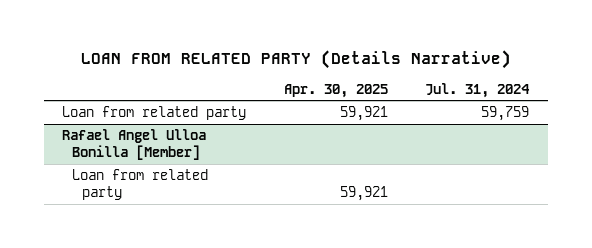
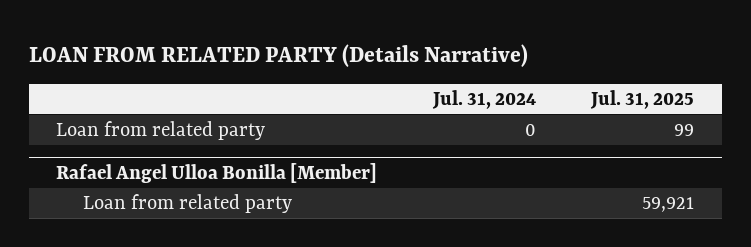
[283,83,388,98] Apr. 30, 2025 -> none
none -> [590,89,695,109] Jul. 31, 2025
[481,105,530,121] 59,759 -> [524,124,536,137] 0

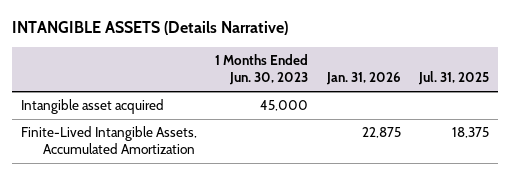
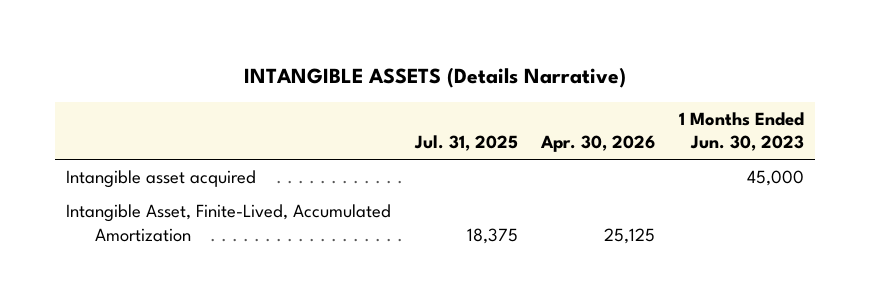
[325,72,401,86] Jan. 31, 2026 -> none
none -> [540,135,656,153] Apr. 30, 2026
[21,126,198,155] Finite-Lived Intangible Assets, Accumulated Amortization -> [66,204,392,242] Intangible Asset, Finite-Lived, Accumulated Amortization

